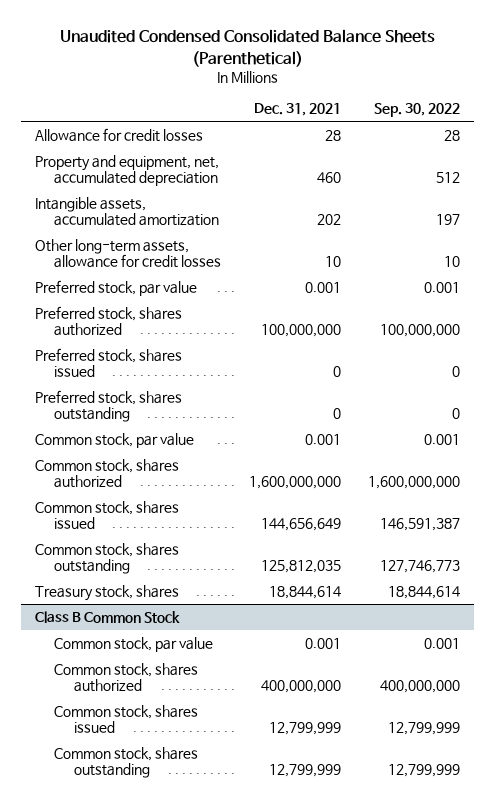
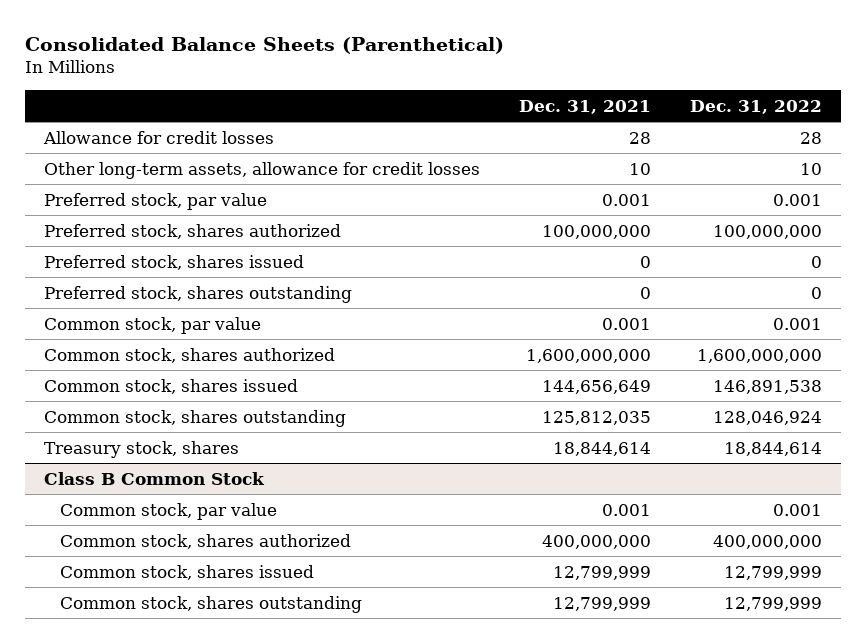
[59,29,435,67] Unaudited Condensed Consolidated Balance Sheets (Parenthetical) -> [24,36,504,54] Consolidated Balance Sheets (Parenthetical)
[374,103,461,118] Sep. 30, 2022 -> none
none -> [689,99,822,114] Dec. 31, 2022
[34,154,219,186] Property and equipment, net, accumulated depreciation -> none
[34,196,220,226] Intangible assets, accumulated amortization -> none

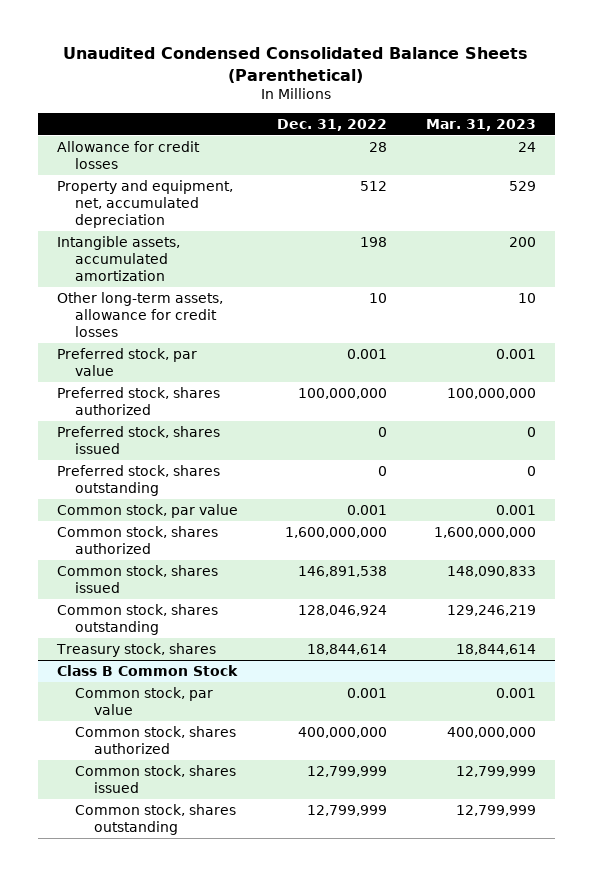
[24,36,504,54] Consolidated Balance Sheets (Parenthetical) -> [63,47,529,83] Unaudited Condensed Consolidated Balance Sheets (Parenthetical)
[519,99,652,114] Dec. 31, 2021 -> none
none -> [425,119,536,132] Mar. 31, 2023
none -> [56,179,233,229] Property and equipment, net, accumulated depreciation
none -> [56,235,180,282] Intangible assets, accumulated amortization

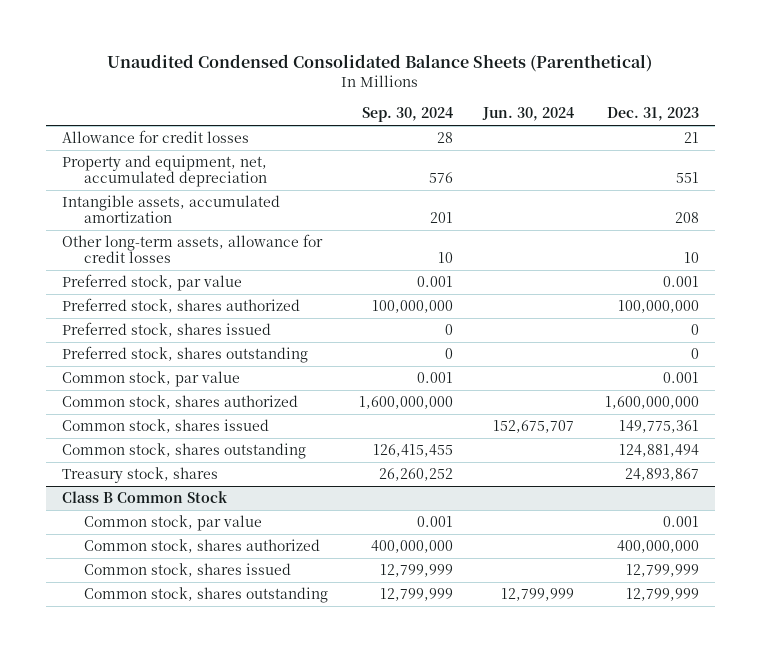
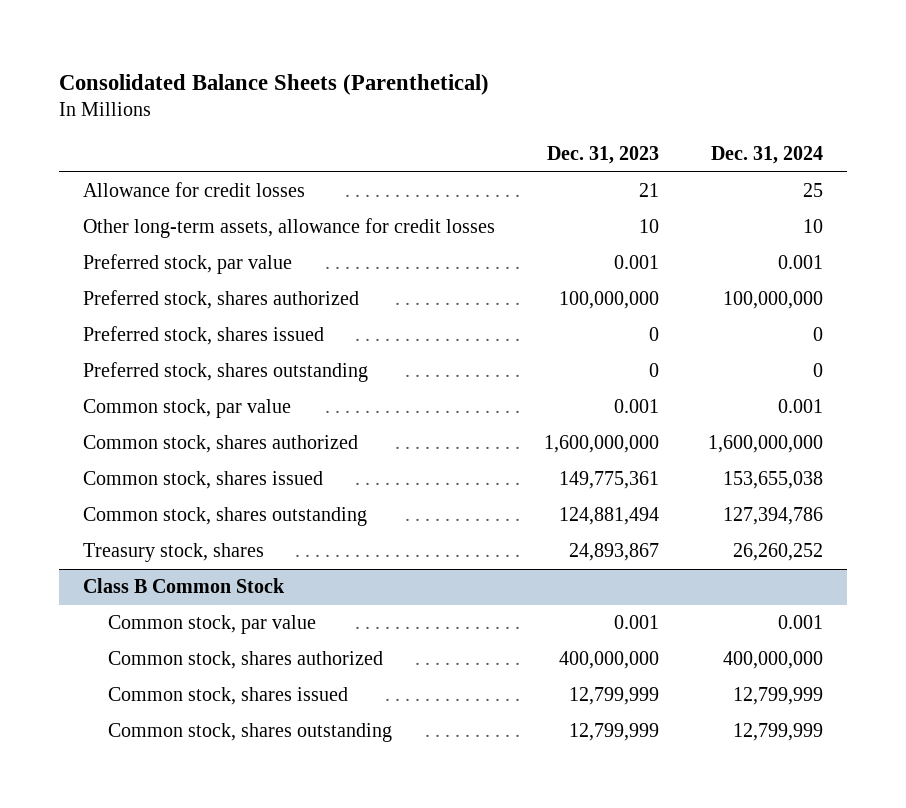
[107,54,653,73] Unaudited Condensed Consolidated Balance Sheets (Parenthetical) -> [58,73,489,95] Consolidated Balance Sheets (Parenthetical)
[361,107,453,123] Sep. 30, 2024 -> none
[482,107,575,122] Jun. 30, 2024 -> none
none -> [710,146,823,165] Dec. 31, 2024
[61,155,267,188] Property and equipment, net, accumulated depreciation -> none
[61,195,280,224] Intangible assets, accumulated amortization -> none

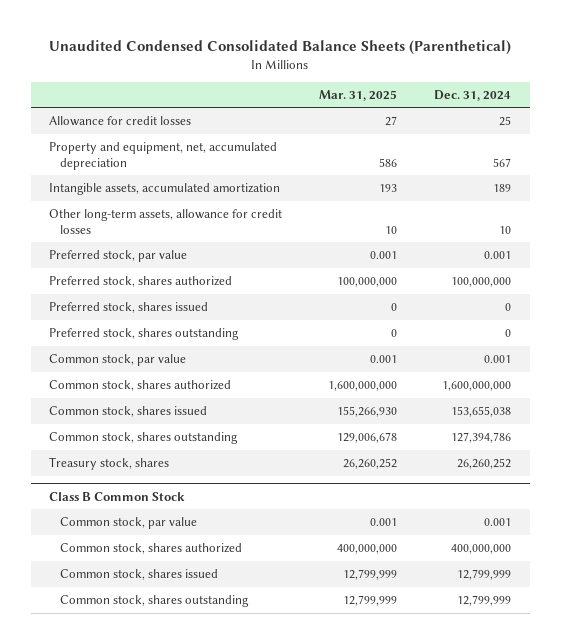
[58,73,489,95] Consolidated Balance Sheets (Parenthetical) -> [49,40,512,56] Unaudited Condensed Consolidated Balance Sheets (Parenthetical)
[546,146,659,165] Dec. 31, 2023 -> none
none -> [319,89,398,101] Mar. 31, 2025
none -> [49,141,278,170] Property and equipment, net, accumulated depreciation
none -> [49,182,281,195] Intangible assets, accumulated amortization

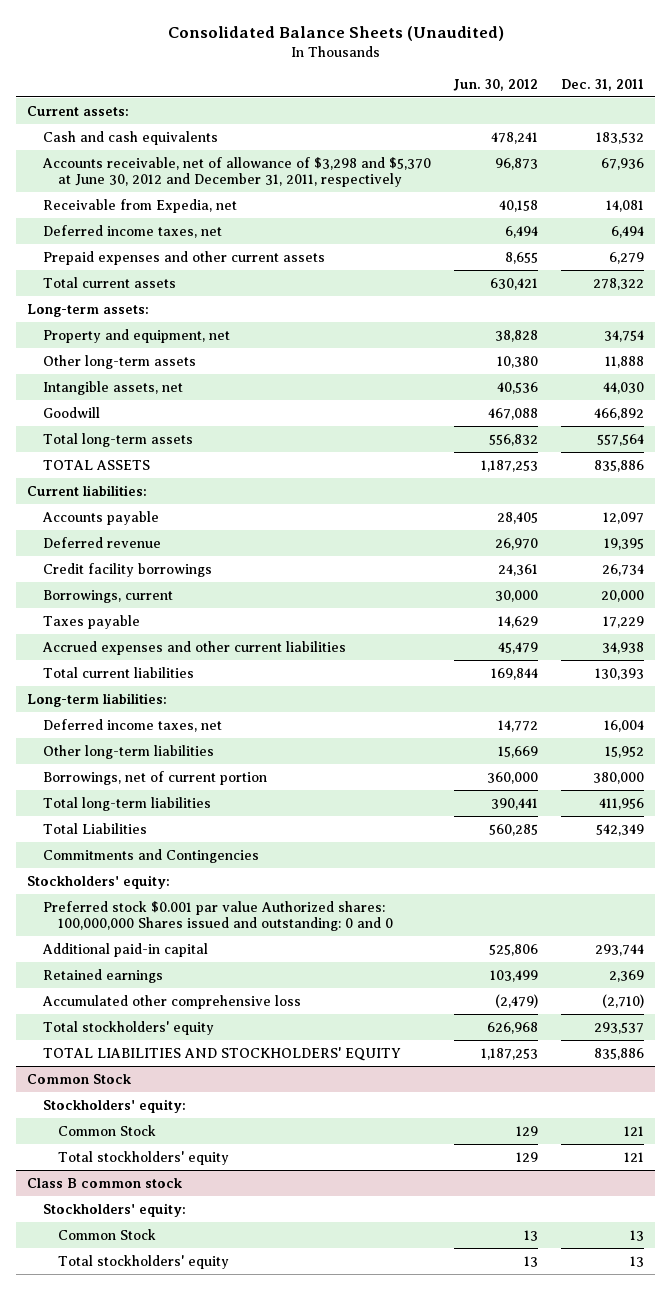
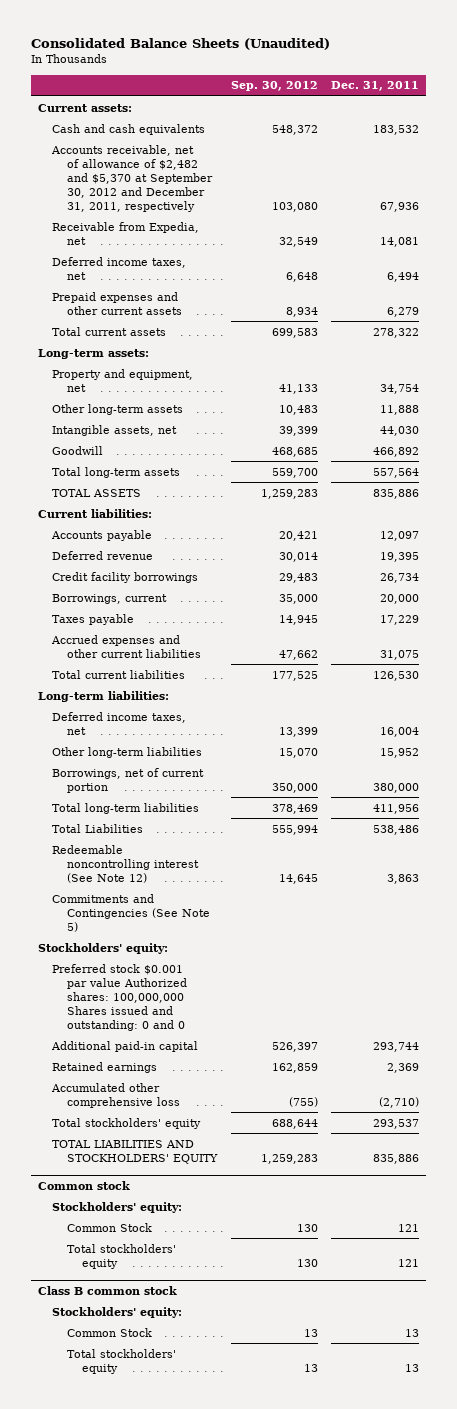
[452,78,538,91] Jun. 30, 2012 -> none
none -> [230,81,318,92] Sep. 30, 2012
[41,156,431,188] Accounts receivable, net of allowance of $3,298 and $5,370 at June 30, 2012 and December 31, 2011, respectively -> [51,144,213,212] Accounts receivable, net of allowance of $2,482 and $5,370 at September 30, 2012 and December 31, 2011, respectively
[601,641,644,654] 34,938 -> [380,649,420,660] 31,075
[594,667,644,680] 130,393 -> [373,670,420,681] 126,530
[595,823,644,836] 542,349 -> [373,824,420,835] 538,486
none -> [52,844,199,883] Redeemable noncontrolling interest (See Note 12)
[42,848,259,863] Commitments and Contingencies -> [52,893,210,932] Commitments and Contingencies (See Note 5)
[27,1073,133,1084] Common Stock -> [37,1180,130,1190] Common stock

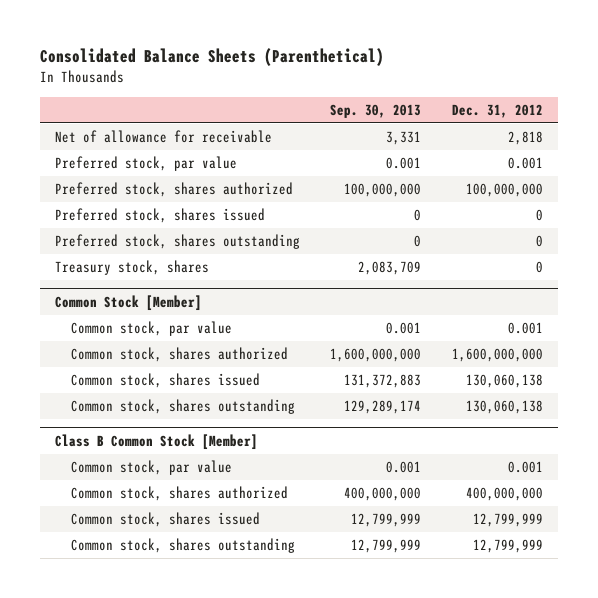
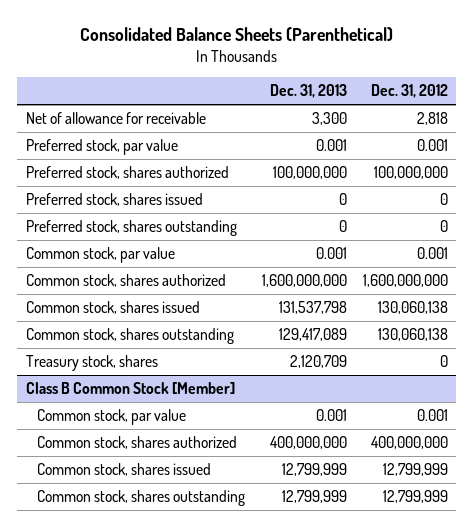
[330,103,422,118] Sep. 30, 2013 -> none
none -> [269,84,347,99] Dec. 31, 2013
[54,294,202,311] Common Stock [Member] -> none
[54,260,209,276] Treasury stock, shares -> [25,354,158,371] Treasury stock, shares

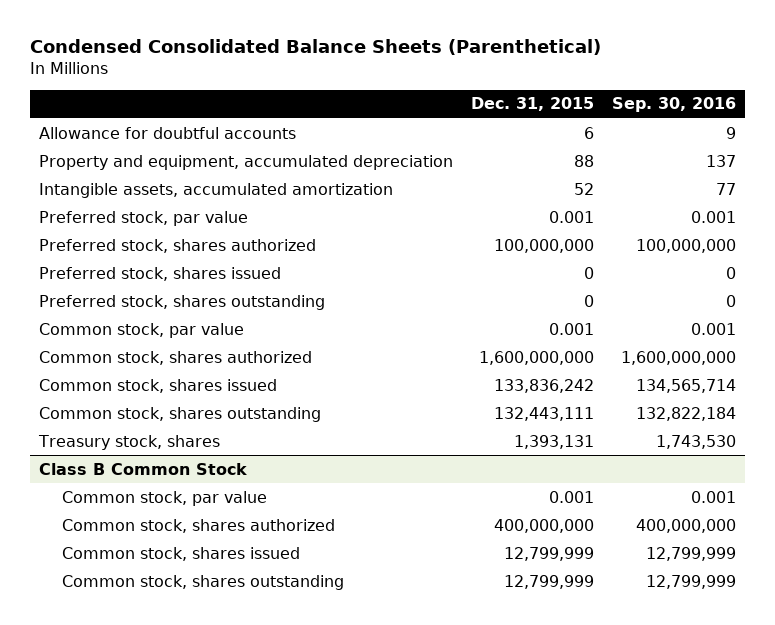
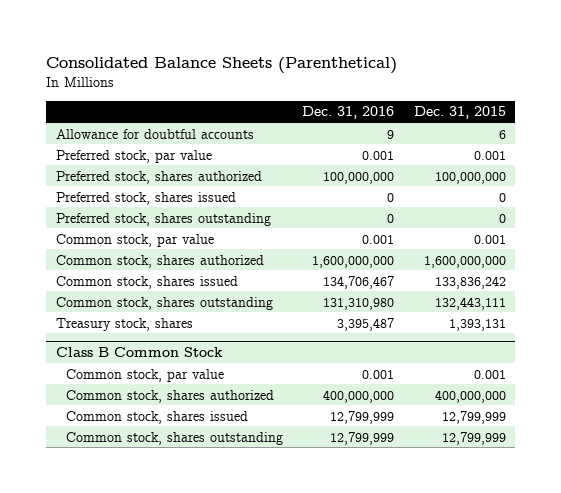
[29,39,601,56] Condensed Consolidated Balance Sheets (Parenthetical) -> [46,56,398,74] Consolidated Balance Sheets (Parenthetical)
[612,97,737,113] Sep. 30, 2016 -> none
none -> [302,106,395,120] Dec. 31, 2016
[38,154,453,170] Property and equipment, accumulated depreciation -> none
[38,182,393,198] Intangible assets, accumulated amortization -> none

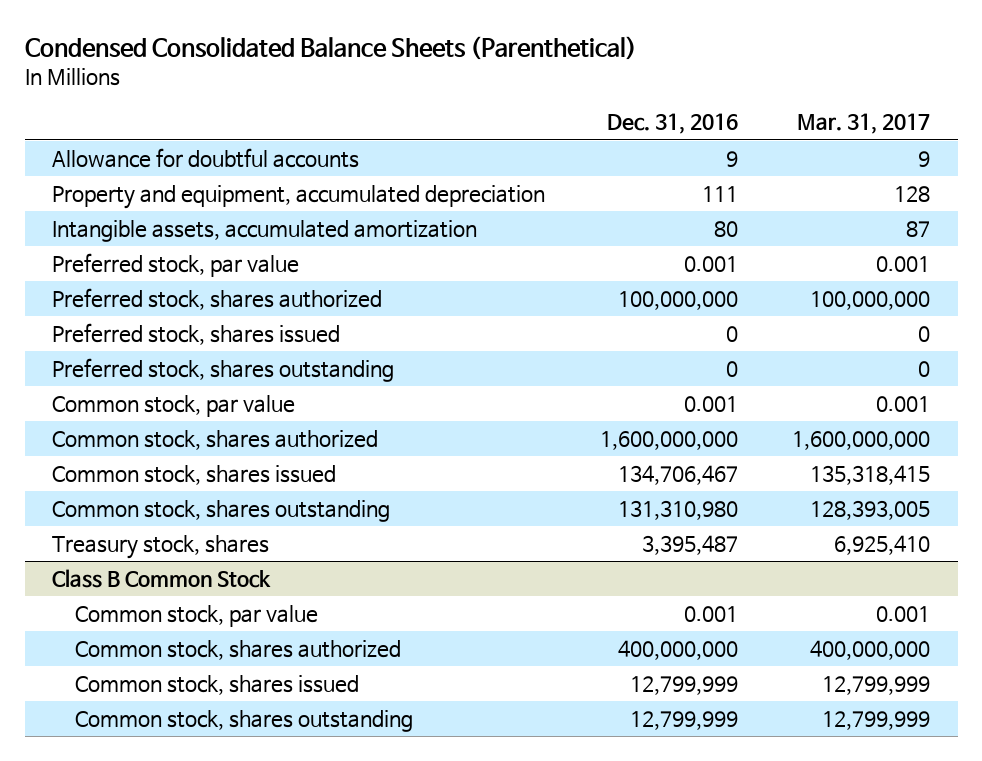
[46,56,398,74] Consolidated Balance Sheets (Parenthetical) -> [24,36,637,61] Condensed Consolidated Balance Sheets (Parenthetical)
[413,106,506,120] Dec. 31, 2015 -> none
none -> [797,113,931,135] Mar. 31, 2017
none -> [51,184,545,209] Property and equipment, accumulated depreciation
none -> [51,219,477,242] Intangible assets, accumulated amortization

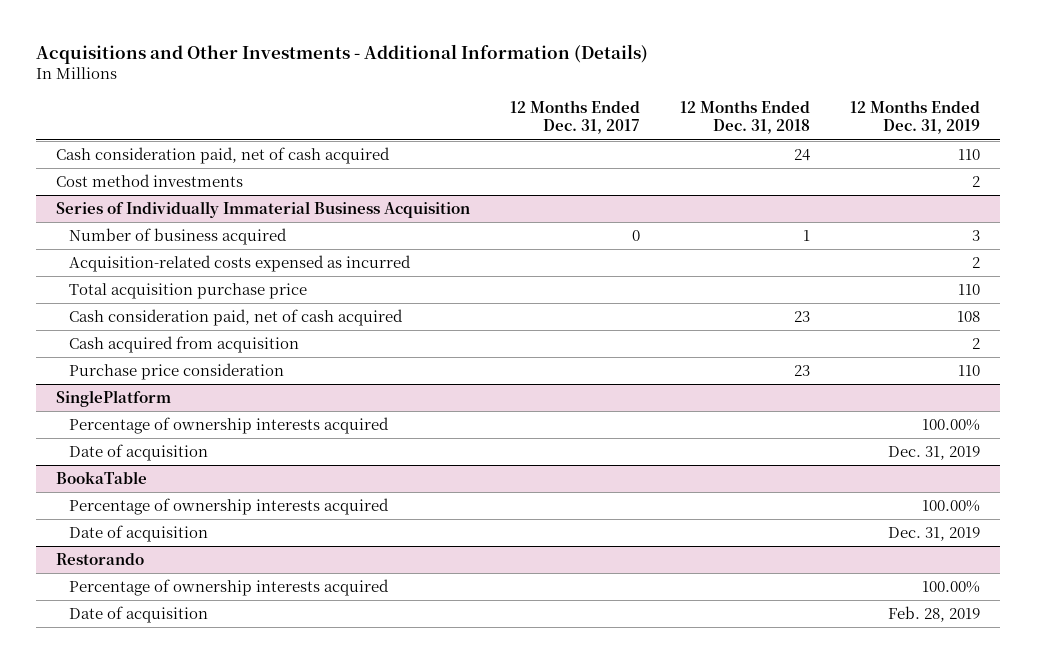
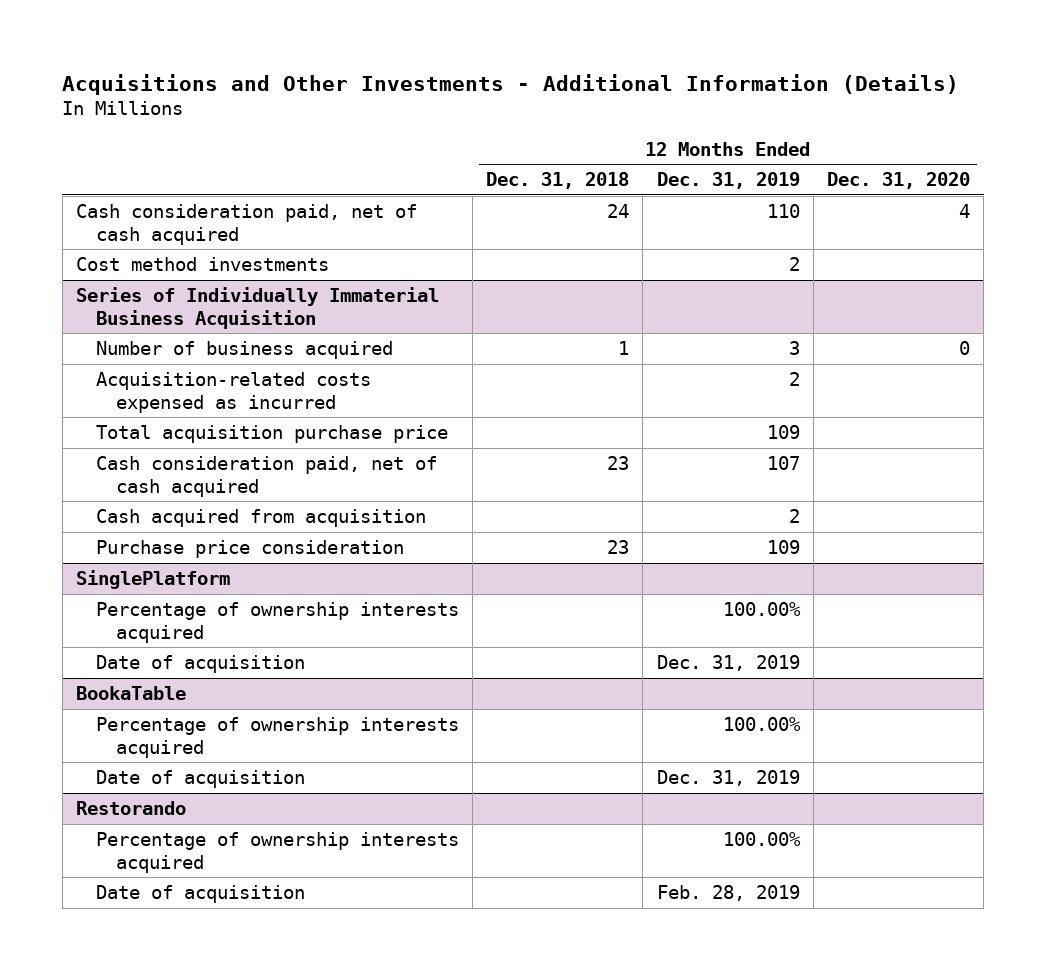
[510,99,641,135] 12 Months Ended Dec. 31, 2017 -> none
none -> [826,172,970,190] Dec. 31, 2020
[958,284,981,296] 110 -> [766,425,800,440] 109
[957,311,981,323] 108 -> [766,456,800,471] 107
[958,365,981,377] 110 -> [766,540,800,555] 109

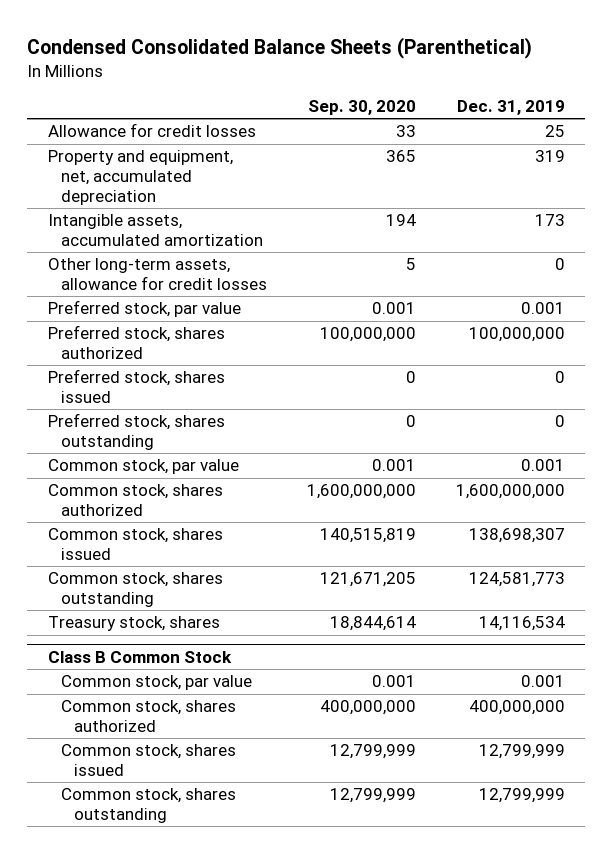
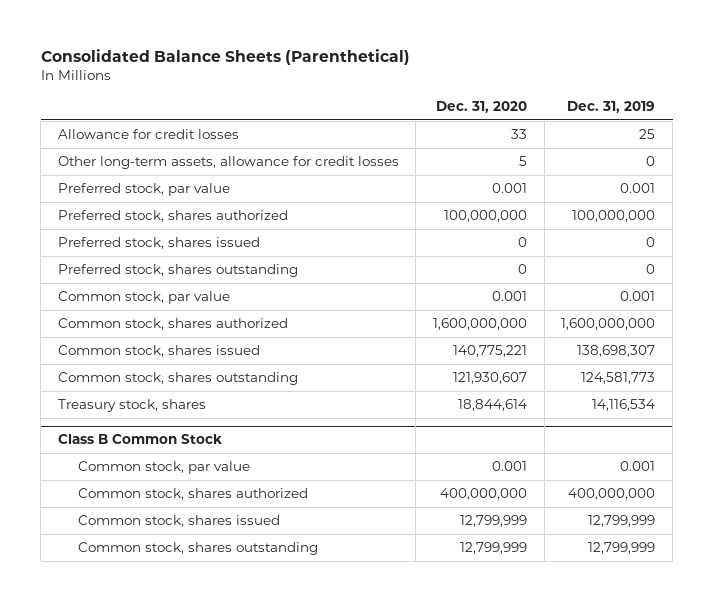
[27,36,533,59] Condensed Consolidated Balance Sheets (Parenthetical) -> [40,48,410,65] Consolidated Balance Sheets (Parenthetical)
[308,100,417,116] Sep. 30, 2020 -> none
none -> [436,101,528,114] Dec. 31, 2020
[47,150,233,205] Property and equipment, net, accumulated depreciation -> none
[47,214,263,246] Intangible assets, accumulated amortization -> none

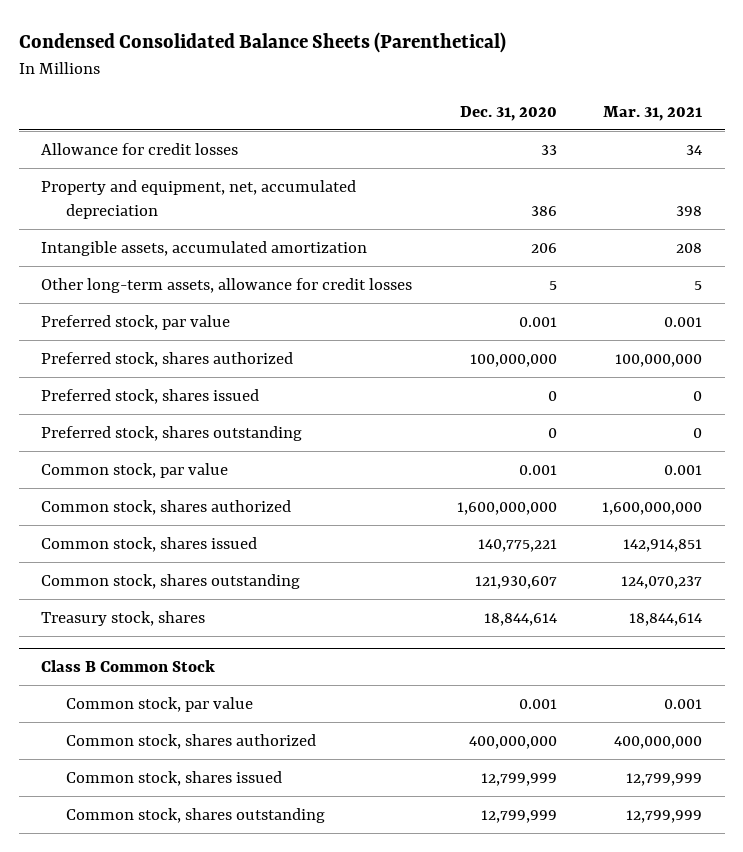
[40,48,410,65] Consolidated Balance Sheets (Parenthetical) -> [18,32,506,54] Condensed Consolidated Balance Sheets (Parenthetical)
[567,101,656,114] Dec. 31, 2019 -> none
none -> [603,105,703,121] Mar. 31, 2021
none -> [41,179,357,219] Property and equipment, net, accumulated depreciation
none -> [41,240,368,256] Intangible assets, accumulated amortization

